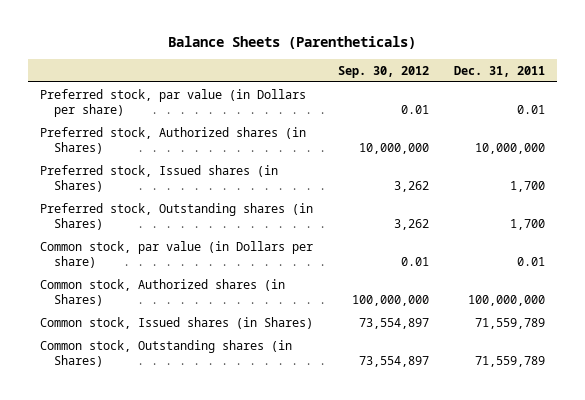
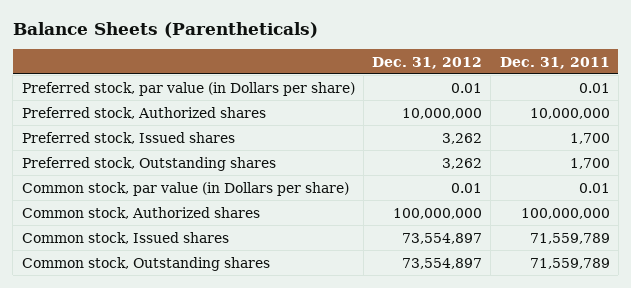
[337,65,429,78] Sep. 30, 2012 -> none
none -> [372,56,483,69] Dec. 31, 2012
[40,126,307,154] Preferred stock, Authorized shares (in Shares) -> [21,106,266,119] Preferred stock, Authorized shares
[40,164,279,192] Preferred stock, Issued shares (in Shares) -> [21,131,235,144] Preferred stock, Issued shares
[40,202,314,230] Preferred stock, Outstanding shares (in Shares) -> [21,156,276,171] Preferred stock, Outstanding shares
[40,278,286,306] Common stock, Authorized shares (in Shares) -> [21,206,260,219] Common stock, Authorized shares
[40,316,314,329] Common stock, Issued shares (in Shares) -> [21,231,229,244] Common stock, Issued shares
[40,339,293,367] Common stock, Outstanding shares (in Shares) -> [21,256,270,271] Common stock, Outstanding shares

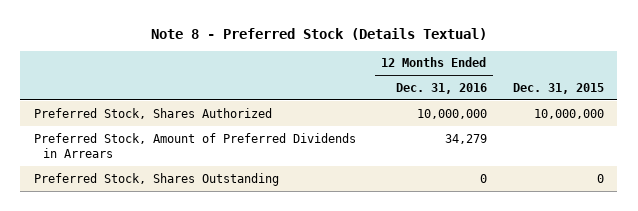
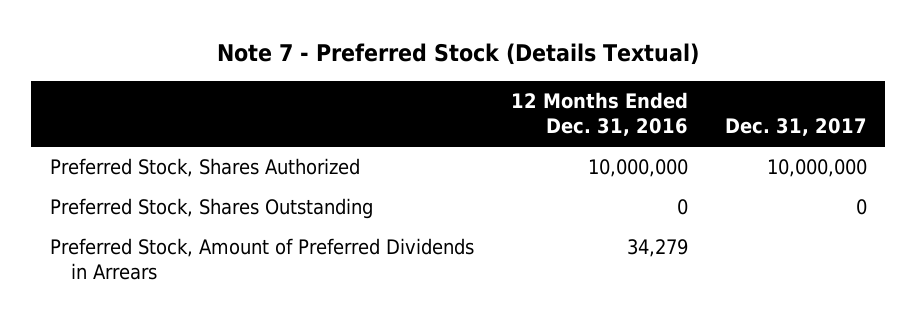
[150,27,487,40] Note 8 - Preferred Stock (Details Textual) -> [217,43,700,66] Note 7 - Preferred Stock (Details Textual)
[512,83,604,95] Dec. 31, 2015 -> none
none -> [724,118,867,137] Dec. 31, 2017
[33,132,356,159] Preferred Stock, Amount of Preferred Dividends in Arrears -> [49,238,474,281] Preferred Stock, Amount of Preferred Dividends in Arrears

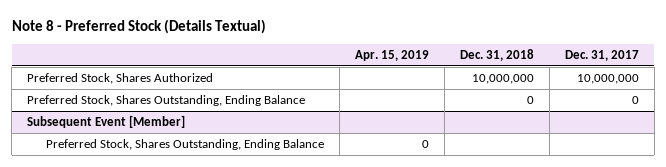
[217,43,700,66] Note 7 - Preferred Stock (Details Textual) -> [11,19,266,35] Note 8 - Preferred Stock (Details Textual)
[510,92,688,137] 12 Months Ended Dec. 31, 2016 -> none
none -> [355,49,430,61] Apr. 15, 2019
none -> [460,48,535,61] Dec. 31, 2018
[49,238,474,281] Preferred Stock, Amount of Preferred Dividends in Arrears -> none
[49,198,373,220] Preferred Stock, Shares Outstanding -> [26,94,305,106] Preferred Stock, Shares Outstanding, Ending Balance
none -> [26,114,185,128] Subsequent Event [Member]
none -> [46,138,325,150] Preferred Stock, Shares Outstanding, Ending Balance

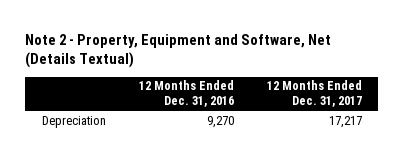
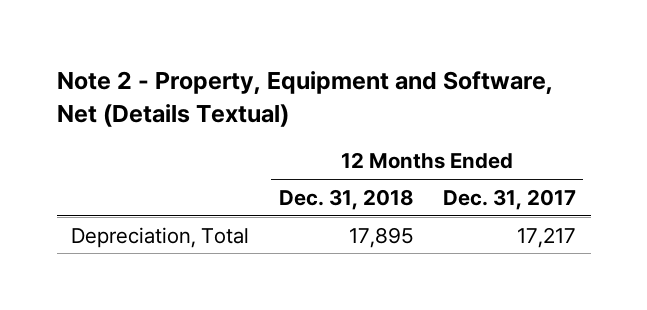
[138,80,234,108] 12 Months Ended Dec. 31, 2016 -> none
none -> [278,188,414,210] Dec. 31, 2018
[41,115,106,128] Depreciation -> [71,226,250,248] Depreciation, Total

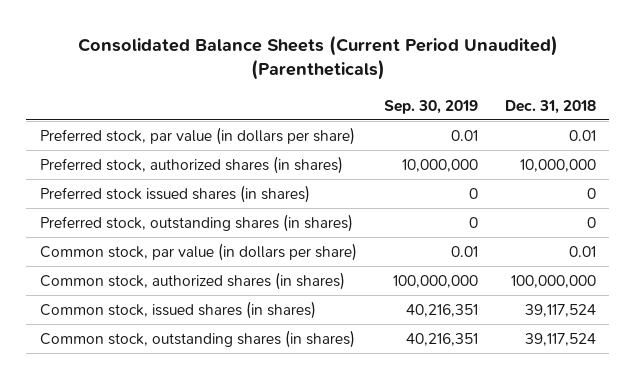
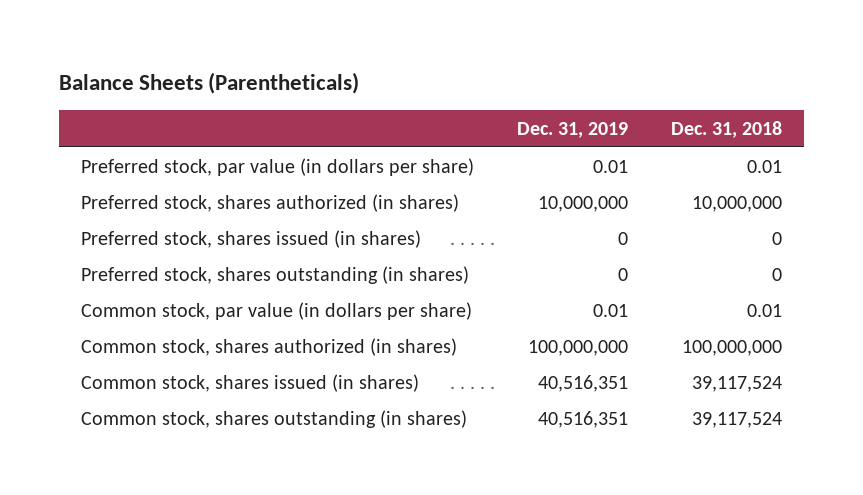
[77,34,558,81] Consolidated Balance Sheets (Current Period Unaudited) (Parentheticals) -> [58,72,359,95] Balance Sheets (Parentheticals)
[383,99,478,114] Sep. 30, 2019 -> none
none -> [516,121,628,138] Dec. 31, 2019
[39,155,343,174] Preferred stock, authorized shares (in shares) -> [80,193,459,212] Preferred stock, shares authorized (in shares)
[39,184,310,203] Preferred stock issued shares (in shares) -> [80,229,421,248] Preferred stock, shares issued (in shares)
[39,213,353,232] Preferred stock, outstanding shares (in shares) -> [80,265,469,284] Preferred stock, shares outstanding (in shares)
[39,271,345,290] Common stock, authorized shares (in shares) -> [80,337,457,356] Common stock, shares authorized (in shares)
[39,300,316,319] Common stock, issued shares (in shares) -> [80,373,419,392] Common stock, shares issued (in shares)
[39,329,355,348] Common stock, outstanding shares (in shares) -> [80,409,467,428] Common stock, shares outstanding (in shares)

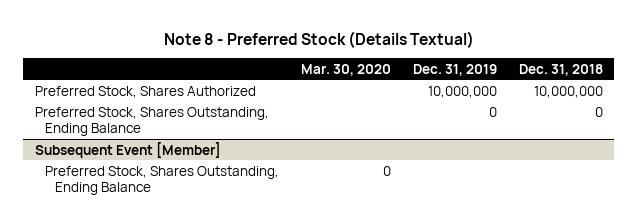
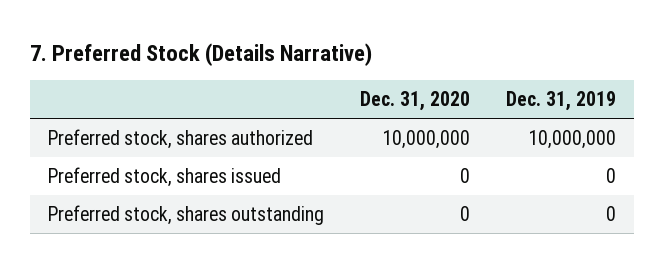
[163,30,474,48] Note 8 - Preferred Stock (Details Textual) -> [30,42,373,66] 7. Preferred Stock (Details Narrative)
[301,63,392,76] Mar. 30, 2020 -> none
[519,63,604,76] Dec. 31, 2018 -> none
none -> [360,91,471,112] Dec. 31, 2020
[34,141,221,158] Subsequent Event [Member] -> none
[44,165,279,195] Preferred Stock, Shares Outstanding, Ending Balance -> none
[34,85,256,98] Preferred Stock, Shares Authorized -> [48,128,314,149] Preferred stock, shares authorized
none -> [48,166,282,187] Preferred stock, shares issued
[34,106,269,136] Preferred Stock, Shares Outstanding, Ending Balance -> [48,204,325,225] Preferred stock, shares outstanding

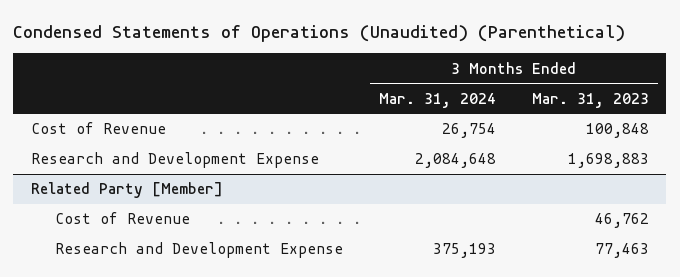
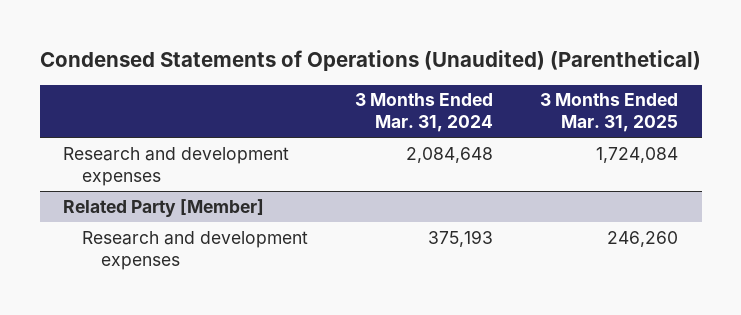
[531,92,649,108] Mar. 31, 2023 -> none
none -> [540,93,679,133] 3 Months Ended Mar. 31, 2025
[30,122,166,135] Cost of Revenue -> none
[30,152,319,169] Research and Development Expense -> [63,146,290,186] Research and development expenses
[55,212,191,225] Cost of Revenue -> none
[55,242,344,259] Research and Development Expense -> [81,230,308,270] Research and development expenses

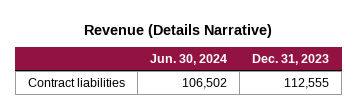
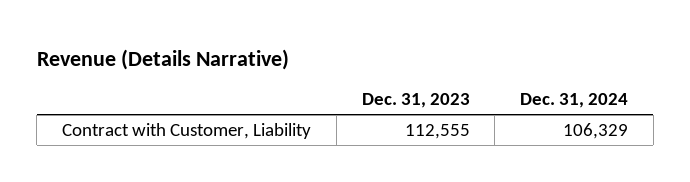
[149,54,227,66] Jun. 30, 2024 -> none
none -> [520,93,629,109] Dec. 31, 2024
[27,78,125,88] Contract liabilities -> [62,122,312,139] Contract with Customer, Liability

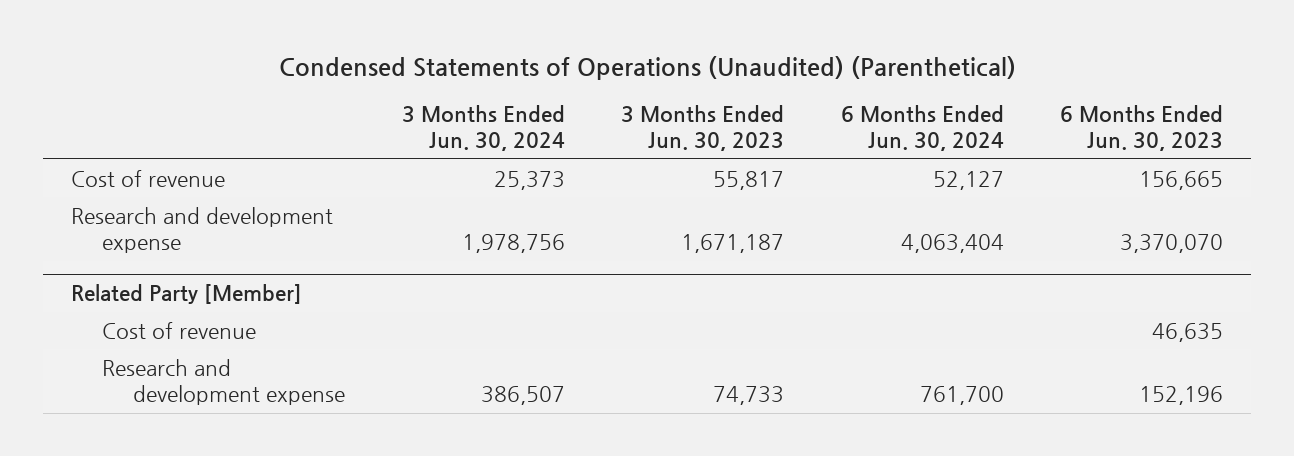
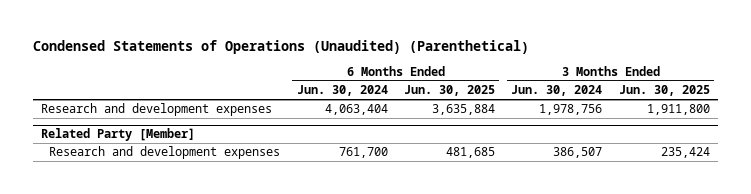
[621,105,785,152] 3 Months Ended Jun. 30, 2023 -> none
[1059,105,1223,152] 6 Months Ended Jun. 30, 2023 -> none
none -> [403,85,495,97] Jun. 30, 2025
none -> [618,85,710,97] Jun. 30, 2025
[71,169,226,187] Cost of revenue -> none
[71,206,334,254] Research and development expense -> [40,103,272,117] Research and development expenses
[102,321,257,339] Cost of revenue -> none
[102,358,346,406] Research and development expense -> [49,146,281,160] Research and development expenses

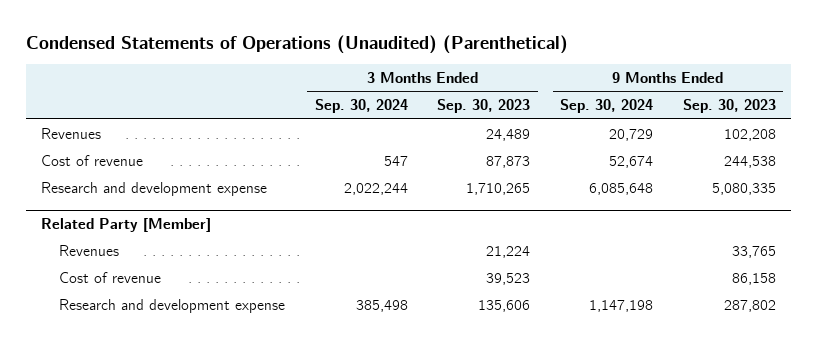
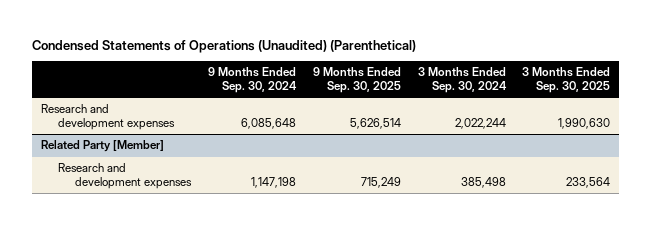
[437,99,531,114] Sep. 30, 2023 -> none
[682,99,776,114] Sep. 30, 2023 -> none
none -> [312,67,401,94] 9 Months Ended Sep. 30, 2025
none -> [522,67,611,94] 3 Months Ended Sep. 30, 2025
[40,127,101,139] Revenues -> none
[40,154,143,166] Cost of revenue -> none
[40,181,267,196] Research and development expense -> [40,104,176,131] Research and development expenses
[58,244,119,256] Revenues -> none
[58,271,161,283] Cost of revenue -> none
[58,298,285,313] Research and development expense -> [58,163,193,190] Research and development expenses

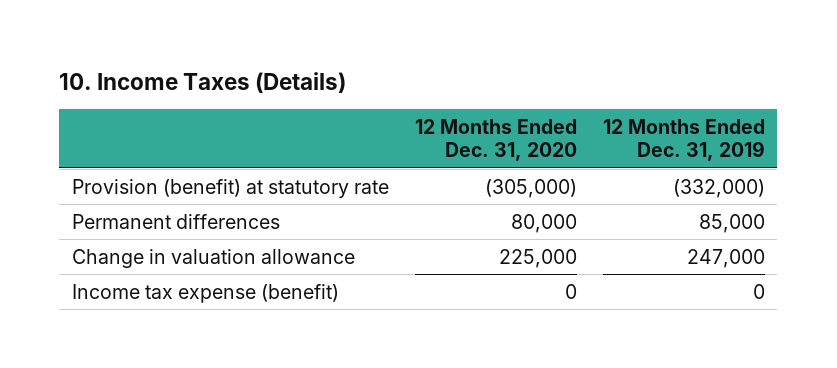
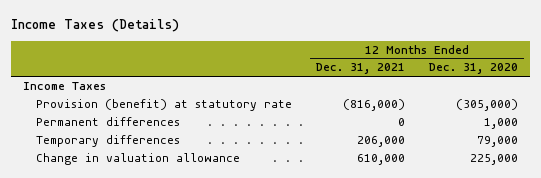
[59,71,347,93] 10. Income Taxes (Details) -> [10,19,179,33] Income Taxes (Details)
[602,118,765,162] 12 Months Ended Dec. 31, 2019 -> none
none -> [315,63,405,75] Dec. 31, 2021
none -> [22,81,106,90] Income Taxes
[510,213,577,233] 80,000 -> [483,117,518,129] 1,000
none -> [35,134,180,147] Temporary differences
[72,283,340,303] Income tax expense (benefit) -> none

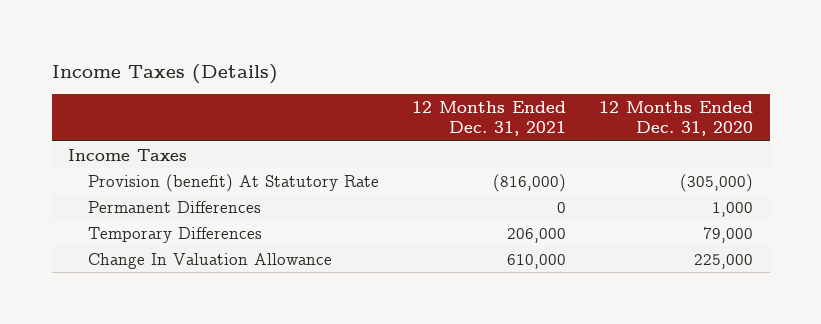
[35,98,292,111] Provision (benefit) at statutory rate -> [87,173,379,192] Provision (benefit) At Statutory Rate
[35,116,180,126] Permanent differences -> [87,200,261,213] Permanent Differences
[35,134,180,147] Temporary differences -> [87,226,262,243] Temporary Differences
[35,152,240,165] Change in valuation allowance -> [87,252,332,269] Change In Valuation Allowance

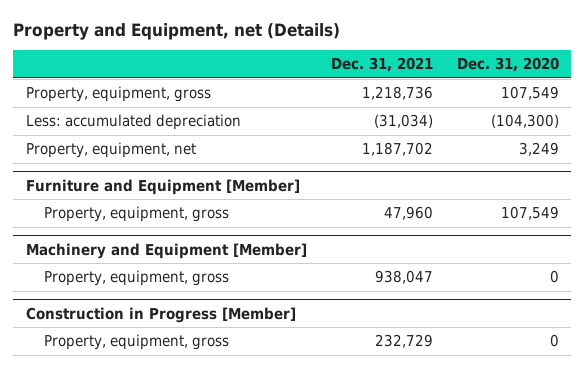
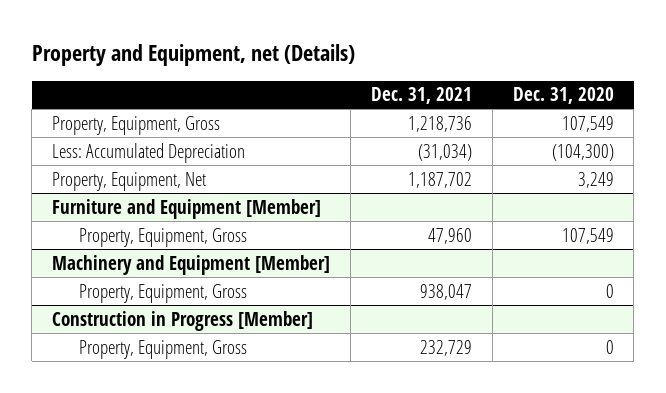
[25,86,211,103] Property, equipment, gross -> [52,115,221,135] Property, Equipment, Gross
[25,114,241,131] Less: accumulated depreciation -> [52,142,246,163] Less: Accumulated Depreciation
[25,142,196,159] Property, equipment, net -> [52,171,207,191] Property, Equipment, Net
[43,206,229,223] Property, equipment, gross -> [78,227,247,247] Property, Equipment, Gross
[43,270,229,287] Property, equipment, gross -> [78,283,247,303] Property, Equipment, Gross
[43,334,229,351] Property, equipment, gross -> [78,339,247,359] Property, Equipment, Gross

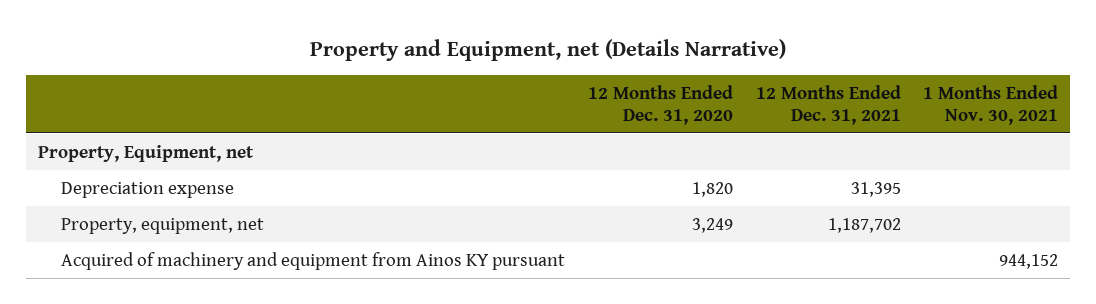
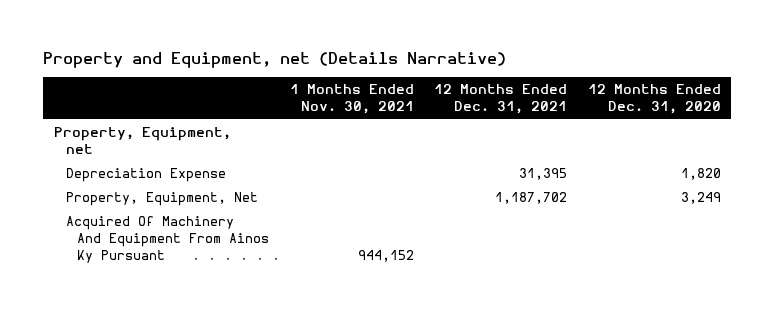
[61,181,235,198] Depreciation expense -> [65,168,226,183] Depreciation Expense
[61,217,265,234] Property, equipment, net -> [65,192,258,207] Property, Equipment, Net
[61,251,566,270] Acquired of machinery and equipment from Ainos KY pursuant -> [65,216,270,264] Acquired Of Machinery And Equipment From Ainos Ky Pursuant

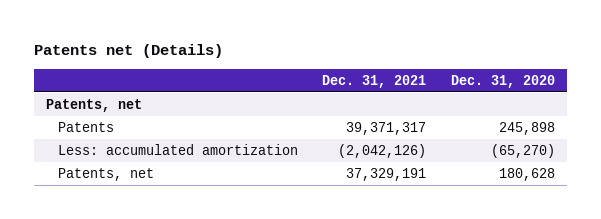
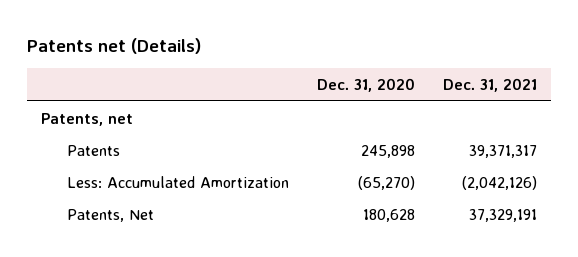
[57,144,298,156] Less: accumulated amortization -> [66,175,289,188] Less: Accumulated Amortization
[57,168,154,182] Patents, net -> [66,208,154,222] Patents, Net

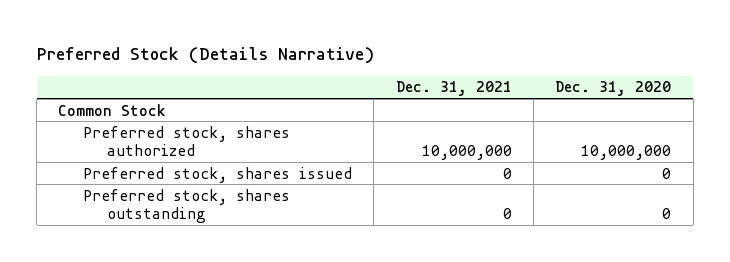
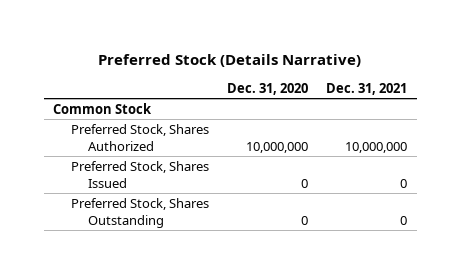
[82,125,290,156] Preferred stock, shares authorized -> [70,123,209,151] Preferred Stock, Shares Authorized
[82,166,352,183] Preferred stock, shares issued -> [70,160,209,188] Preferred Stock, Shares Issued
[82,188,290,223] Preferred stock, shares outstanding -> [70,197,209,228] Preferred Stock, Shares Outstanding

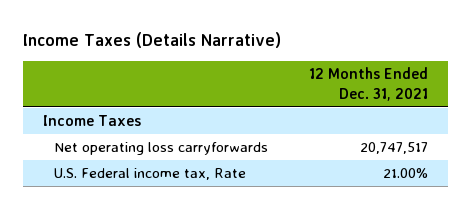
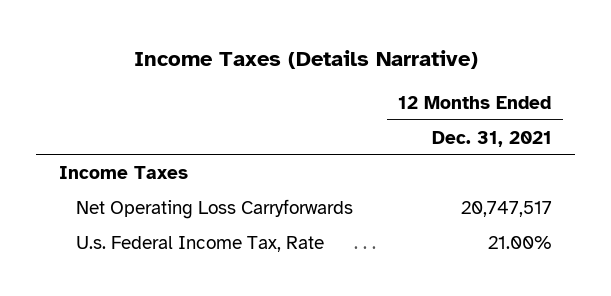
[54,142,269,156] Net operating loss carryforwards -> [75,198,353,219] Net Operating Loss Carryforwards
[54,168,247,181] U.S. Federal income tax, Rate -> [75,235,324,252] U.s. Federal Income Tax, Rate

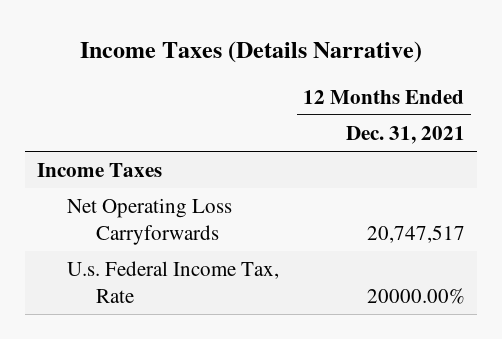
[487,235,552,249] 21.00% -> [366,287,465,304] 20000.00%

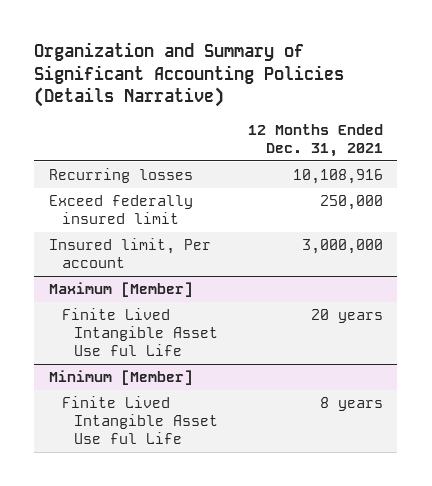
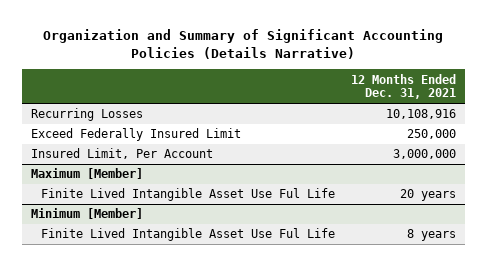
[49,167,194,183] Recurring losses -> [30,108,143,122] Recurring Losses
[49,194,194,225] Exceed federally insured limit -> [30,128,241,142] Exceed Federally Insured Limit
[49,237,212,269] Insured limit, Per account -> [30,148,213,160] Insured Limit, Per Account
[61,307,218,357] Finite Lived Intangible Asset Use ful Life -> [41,188,336,202] Finite Lived Intangible Asset Use Ful Life
[61,395,218,445] Finite Lived Intangible Asset Use ful Life -> [41,228,336,242] Finite Lived Intangible Asset Use Ful Life

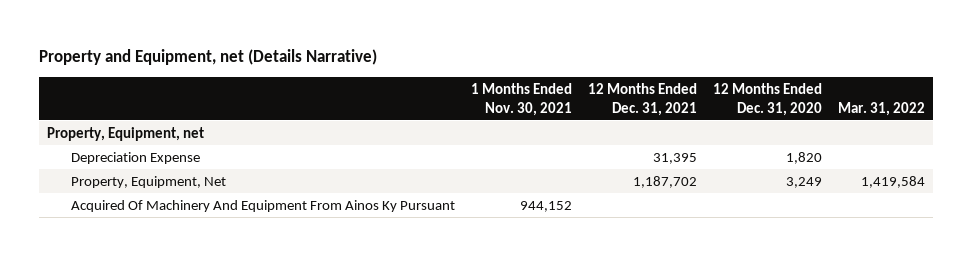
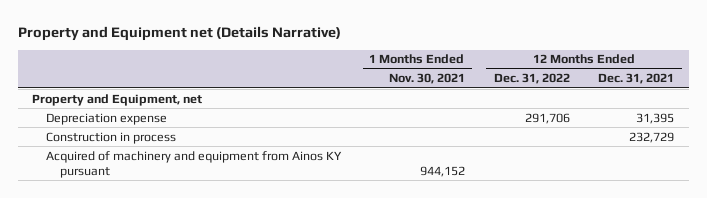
[39,49,378,66] Property and Equipment, net (Details Narrative) -> [17,26,341,42] Property and Equipment net (Details Narrative)
[712,83,822,116] 12 Months Ended Dec. 31, 2020 -> none
[837,101,925,116] Mar. 31, 2022 -> none
none -> [493,73,570,85] Dec. 31, 2022
[70,175,226,188] Property, Equipment, Net -> none
[47,126,205,141] Property, Equipment, net -> [32,93,203,106] Property and Equipment, net
[70,151,200,164] Depreciation Expense -> [46,112,168,125] Depreciation expense
none -> [46,131,177,144] Construction in process
[70,199,455,212] Acquired Of Machinery And Equipment From Ainos Ky Pursuant -> [46,150,343,178] Acquired of machinery and equipment from Ainos KY pursuant

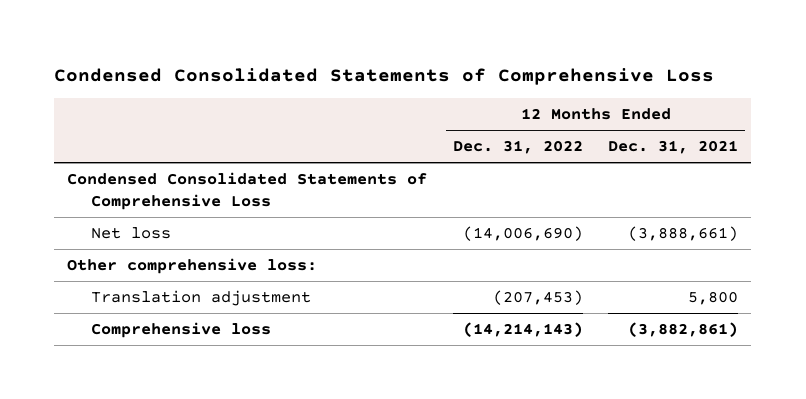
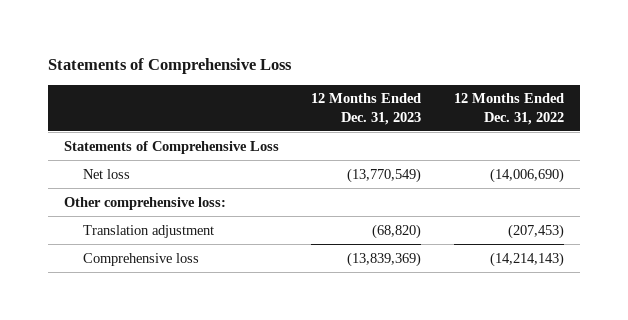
[54,67,715,85] Condensed Consolidated Statements of Comprehensive Loss -> [47,58,292,75] Statements of Comprehensive Loss
[608,140,739,155] Dec. 31, 2021 -> none
none -> [311,93,422,125] 12 Months Ended Dec. 31, 2023
[67,172,428,211] Condensed Consolidated Statements of Comprehensive Loss -> [64,140,280,154] Statements of Comprehensive Loss

